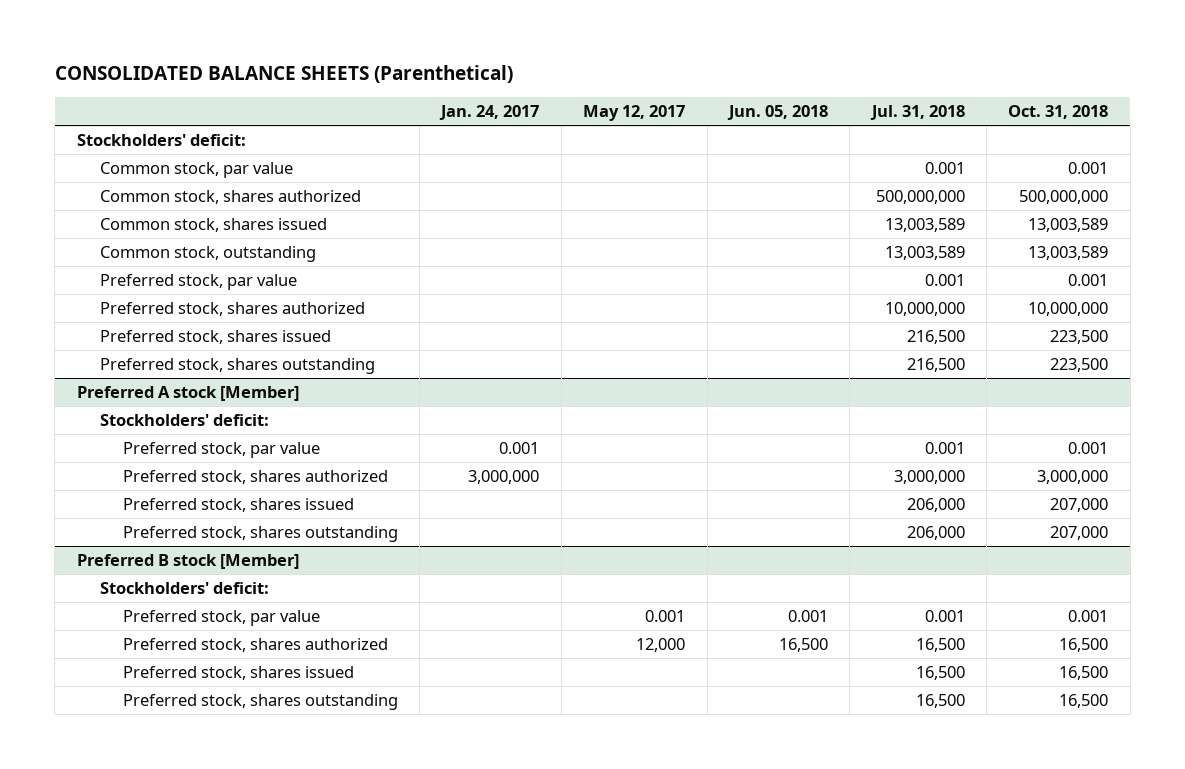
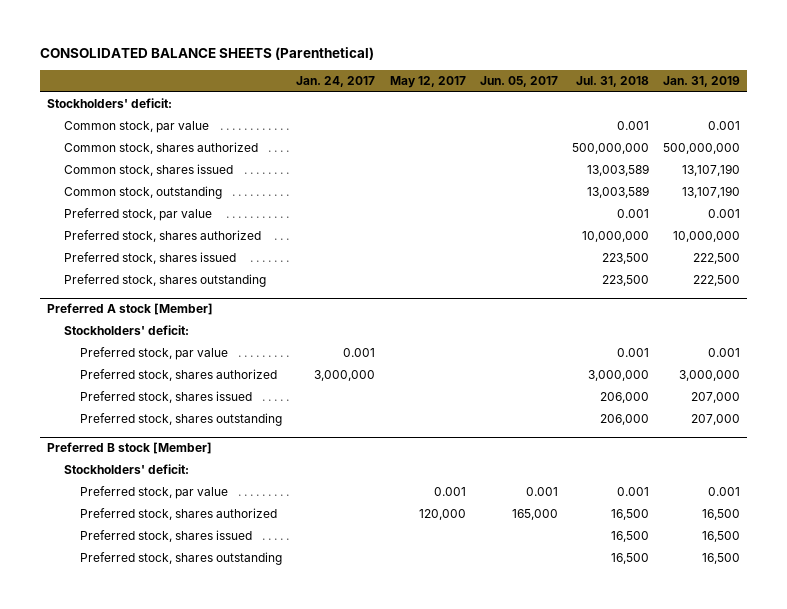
[726,105,828,121] Jun. 05, 2018 -> none
[1008,105,1109,120] Oct. 31, 2018 -> none
none -> [479,76,558,88] Jun. 05, 2017
none -> [662,76,740,88] Jan. 31, 2019
[906,330,965,345] 216,500 -> [601,253,649,265] 223,500
[906,358,965,373] 216,500 -> [601,275,649,287] 223,500
[636,638,686,653] 12,000 -> [418,509,466,521] 120,000

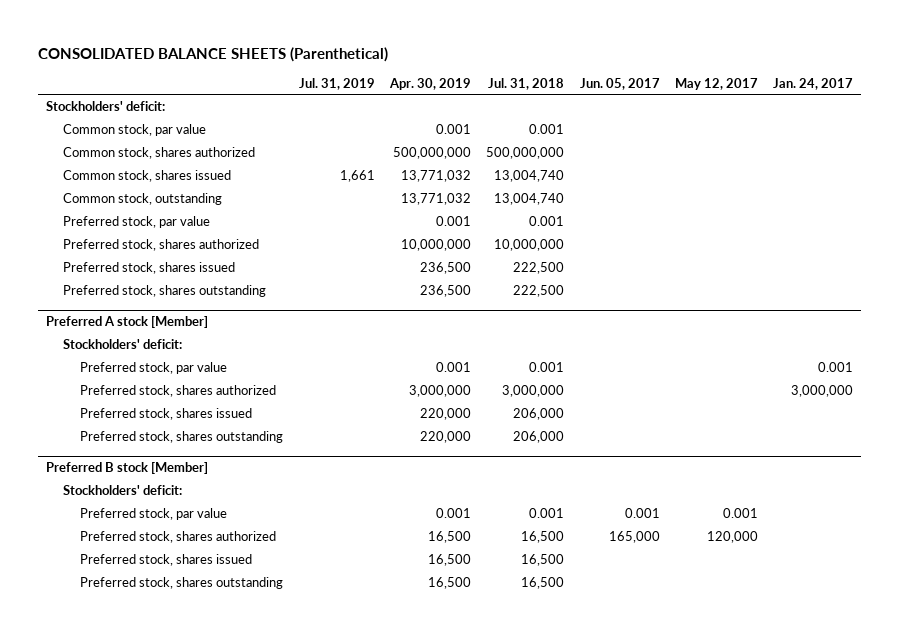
[662,76,740,88] Jan. 31, 2019 -> none
none -> [298,77,375,90] Jul. 31, 2019
none -> [388,77,471,90] Apr. 30, 2019
[586,164,649,177] 13,003,589 -> [494,170,565,183] 13,004,740
[586,186,649,199] 13,003,589 -> [494,193,565,206] 13,004,740
[601,253,649,265] 223,500 -> [513,262,565,275] 222,500
[601,275,649,287] 223,500 -> [513,285,565,298] 222,500

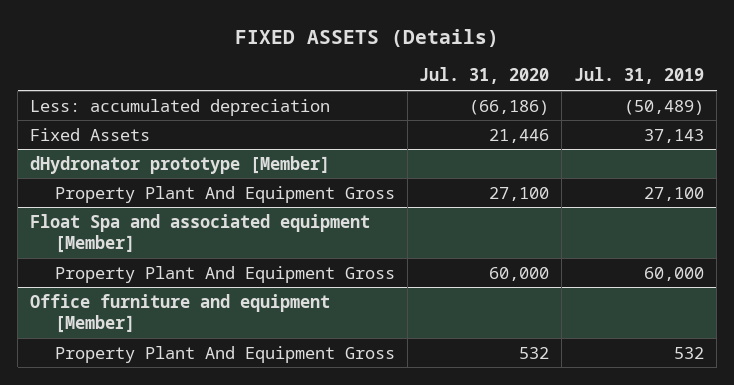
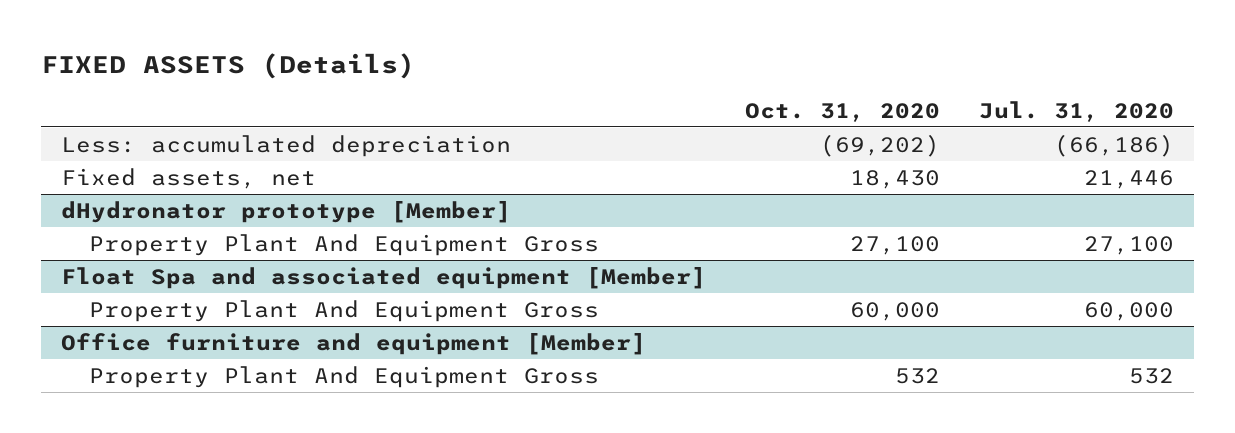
[574,67,705,85] Jul. 31, 2019 -> none
none -> [744,102,940,122] Oct. 31, 2020
[29,127,150,141] Fixed Assets -> [60,167,316,189] Fixed assets, net

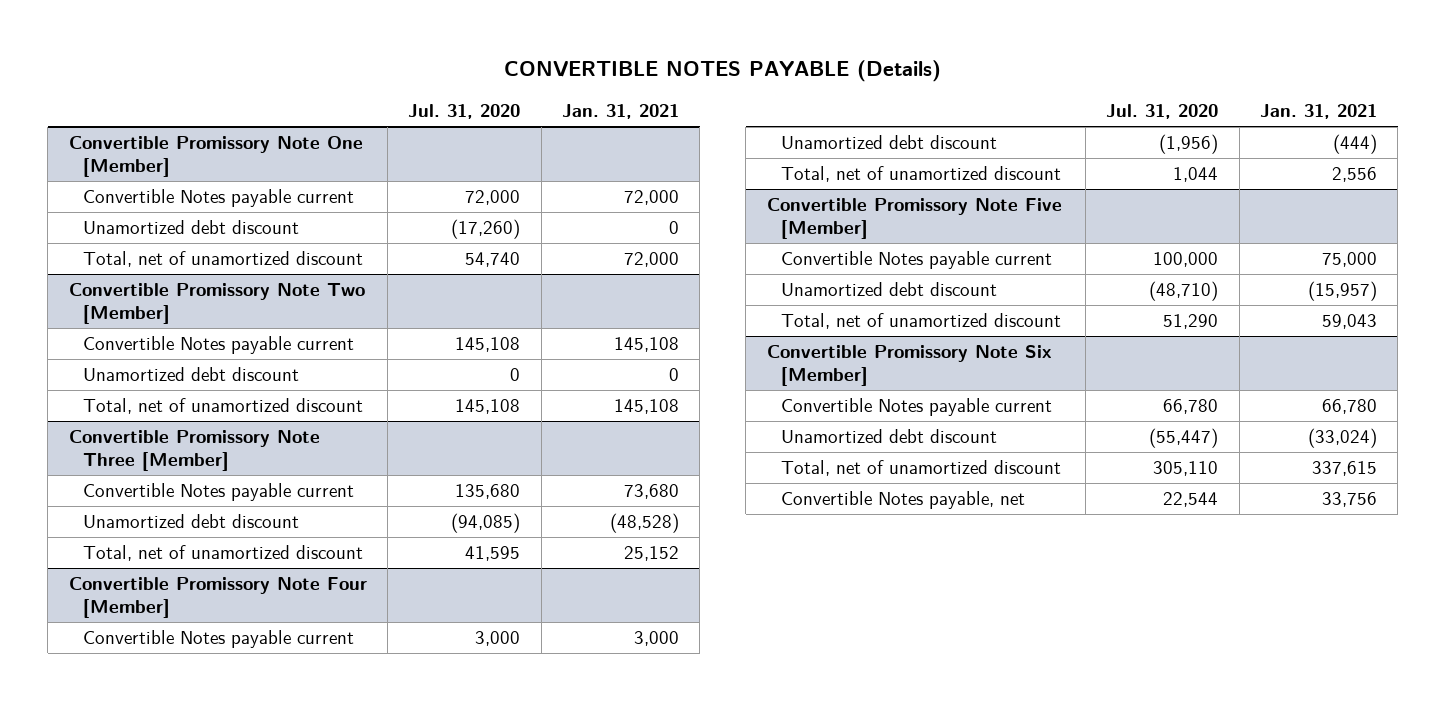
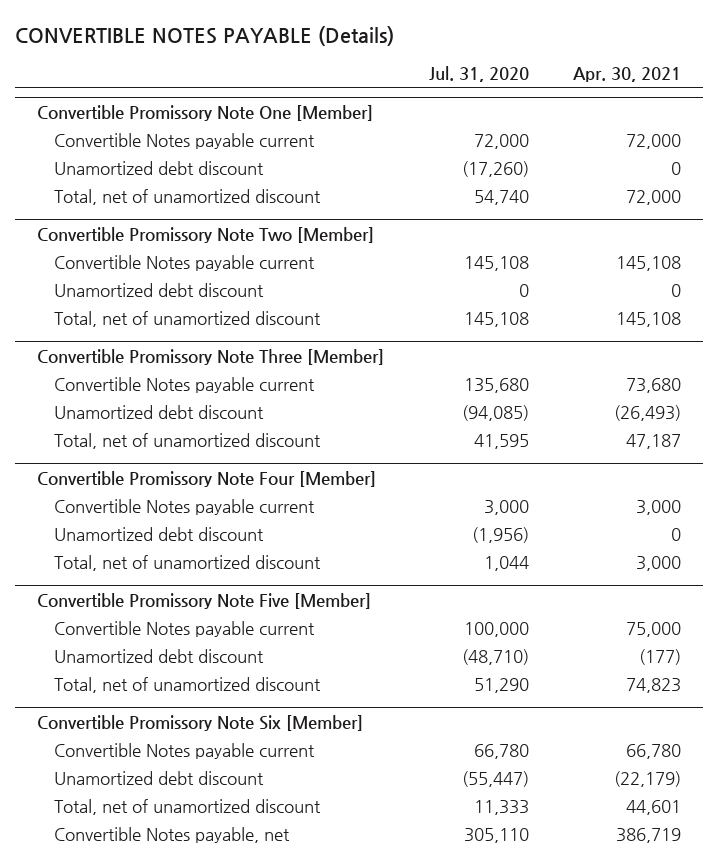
[562,103,680,119] Jan. 31, 2021 -> none
none -> [572,67,681,83] Apr. 30, 2021
[1153,461,1219,477] 305,110 -> [473,800,529,816] 11,333
[1163,492,1219,508] 22,544 -> [463,828,529,844] 305,110

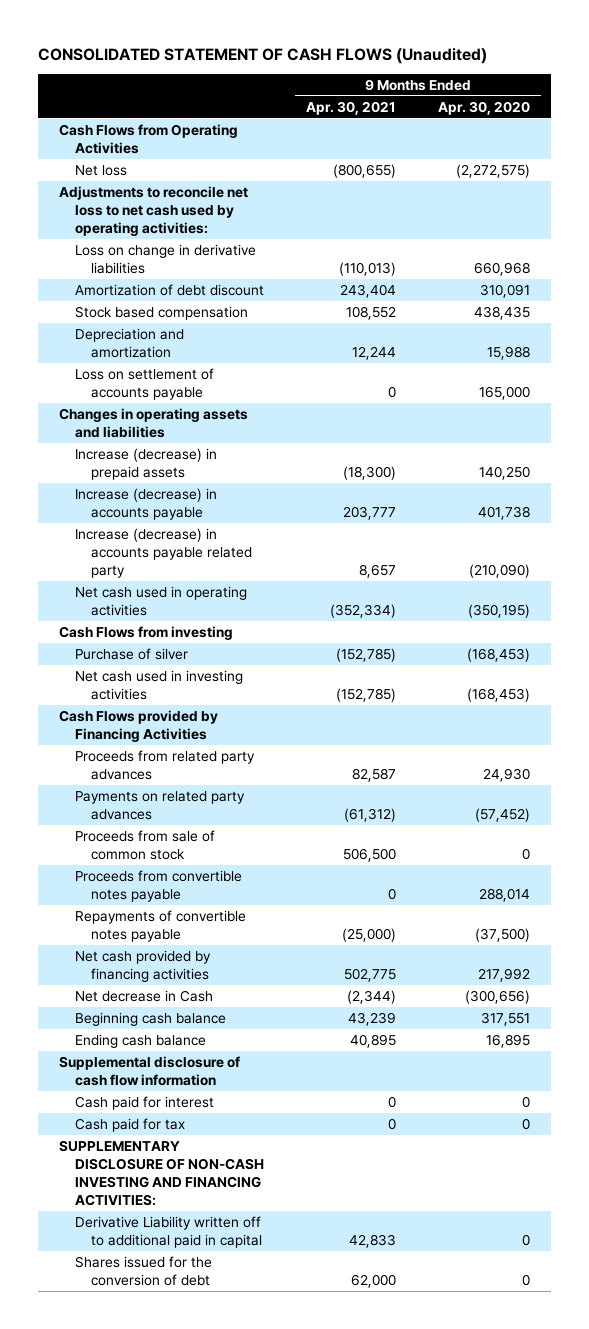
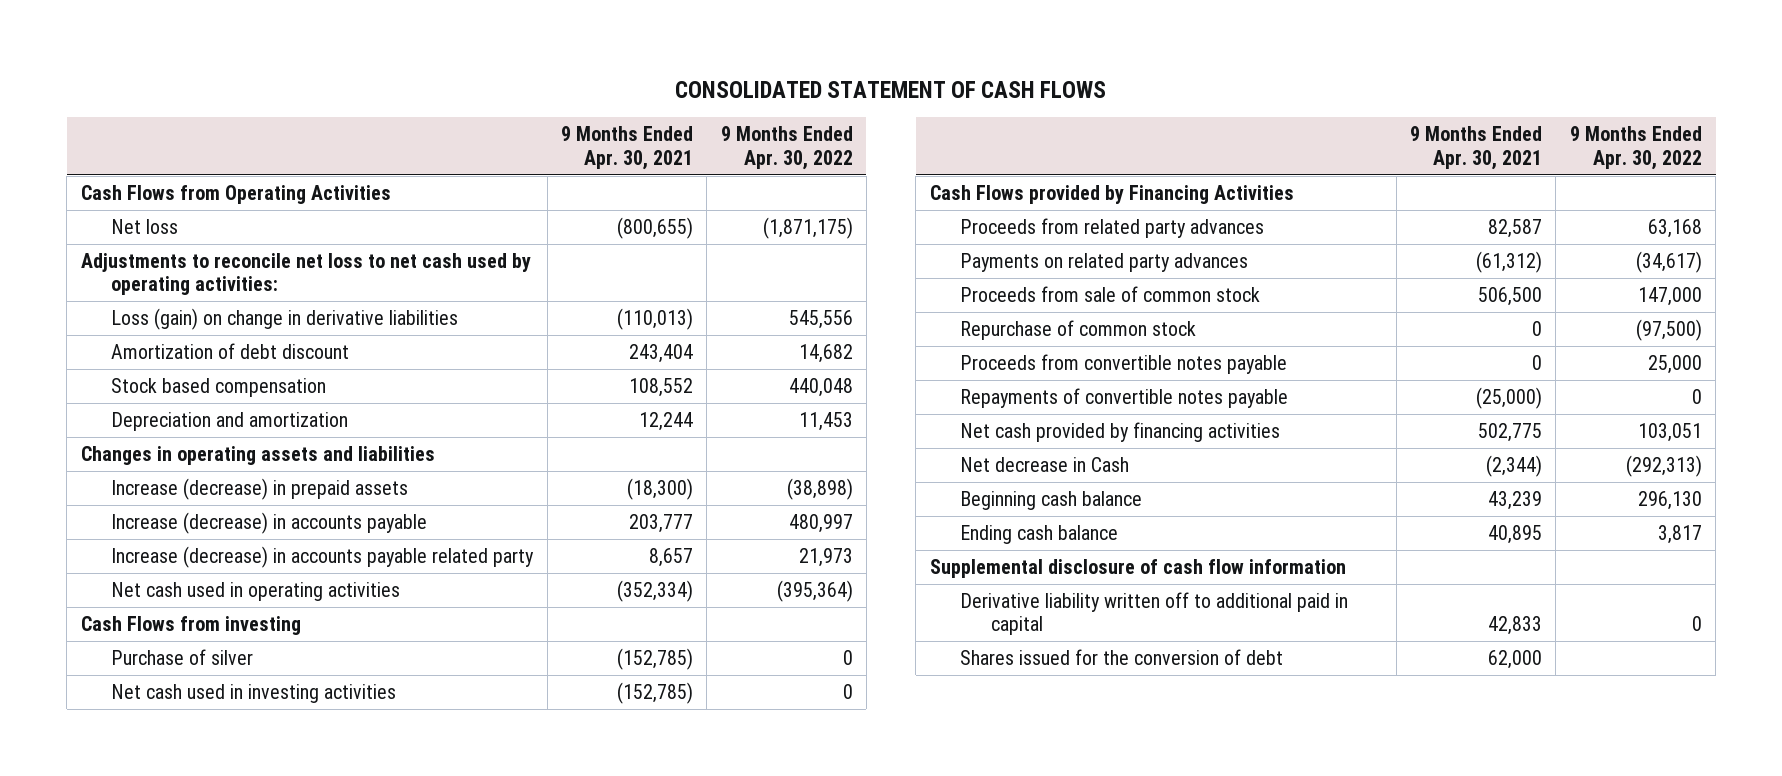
[37,47,487,64] CONSOLIDATED STATEMENT OF CASH FLOWS (Unaudited) -> [675,80,1107,98] CONSOLIDATED STATEMENT OF CASH FLOWS
[438,100,531,115] Apr. 30, 2020 -> none
none -> [720,126,853,170] 9 Months Ended Apr. 30, 2022
[74,244,256,274] Loss on change in derivative liabilities -> [111,308,459,331] Loss (gain) on change in derivative liabilities
[74,368,214,400] Loss on settlement of accounts payable -> none
none -> [960,320,1197,341] Repurchase of common stock
[74,1096,214,1111] Cash paid for interest -> none
[74,1118,185,1133] Cash paid for tax -> none
[58,1140,264,1206] SUPPLEMENTARY DISCLOSURE OF NON-CASH INVESTING AND FINANCING ACTIVITIES: -> none
[74,1216,262,1248] Derivative Liability written off to additional paid in capital -> [960,592,1349,636] Derivative liability written off to additional paid in capital

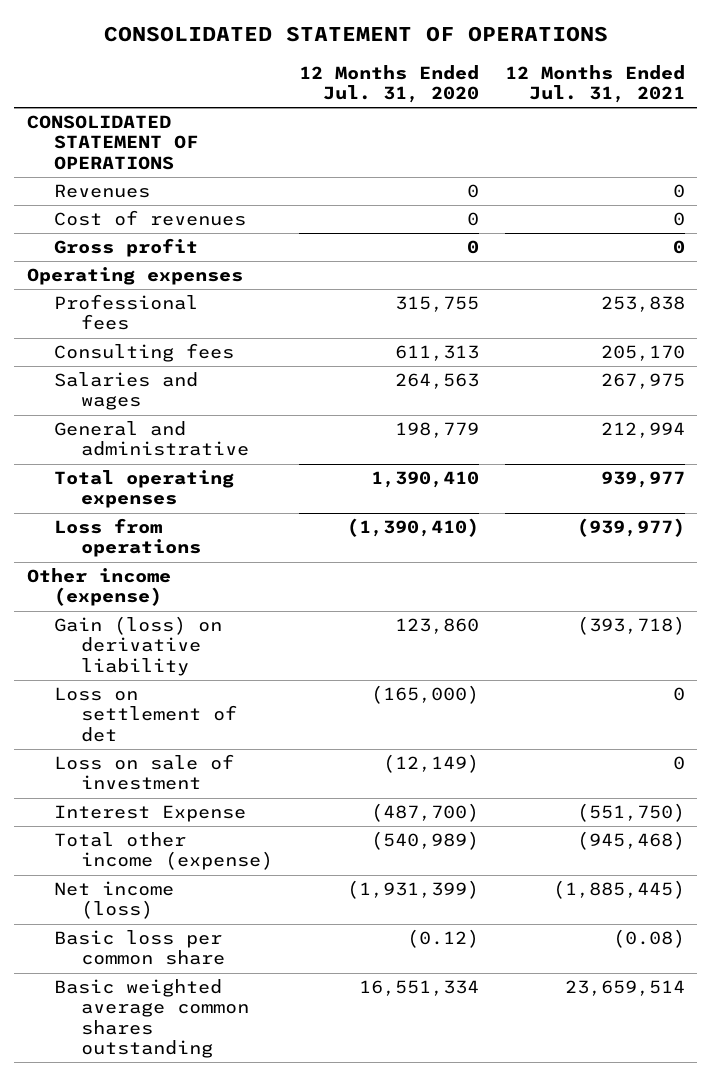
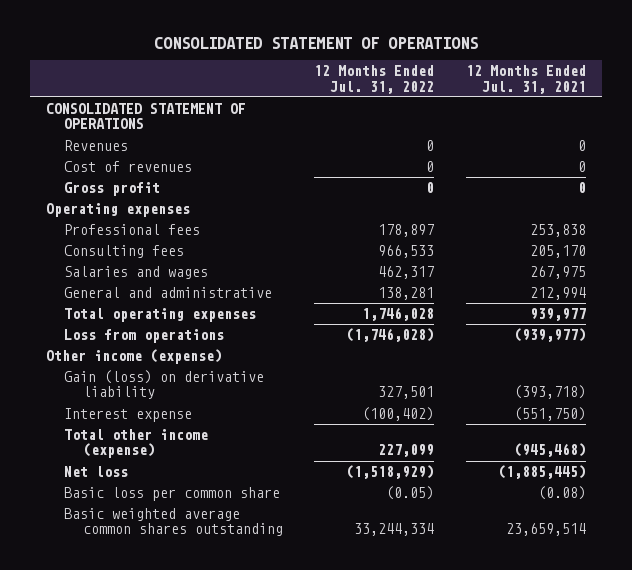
[298,64,479,104] 12 Months Ended Jul. 31, 2020 -> none
none -> [314,65,435,94] 12 Months Ended Jul. 31, 2022
[53,687,237,742] Loss on settlement of det -> none
[53,754,234,791] Loss on sale of investment -> none
[53,805,246,823] Interest Expense -> [64,408,193,423] Interest expense
[53,881,174,920] Net income (loss) -> [64,466,129,478] Net loss

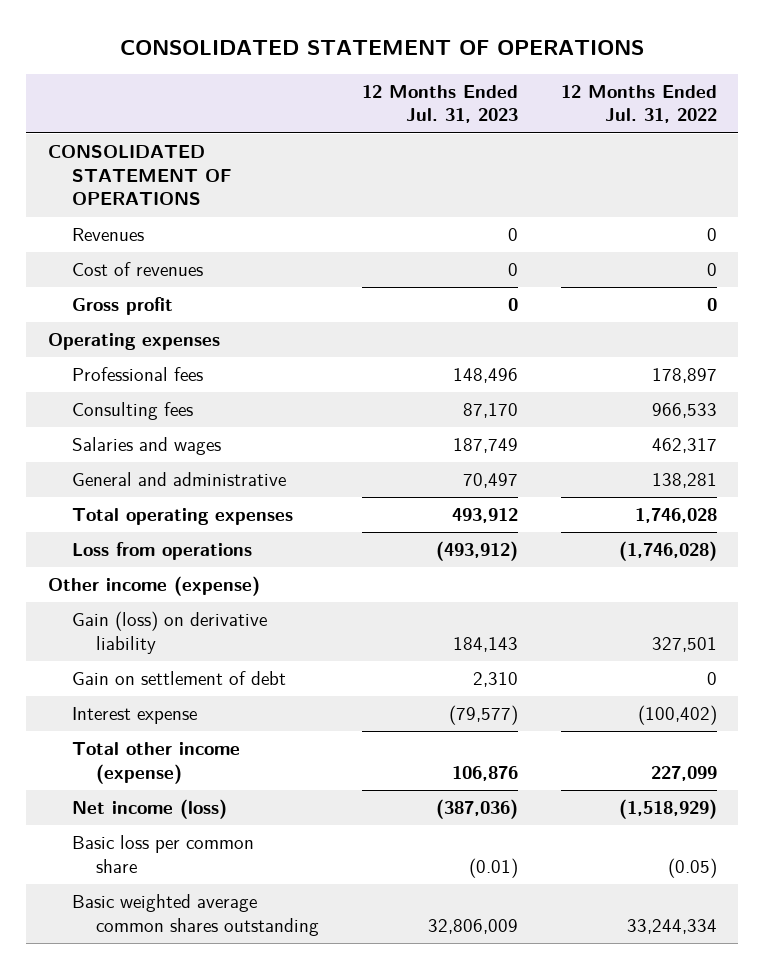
[465,65,586,94] 12 Months Ended Jul. 31, 2021 -> none
none -> [361,84,518,124] 12 Months Ended Jul. 31, 2023
none -> [71,671,286,686] Gain on settlement of debt
[64,466,129,478] Net loss -> [71,799,227,820] Net income (loss)

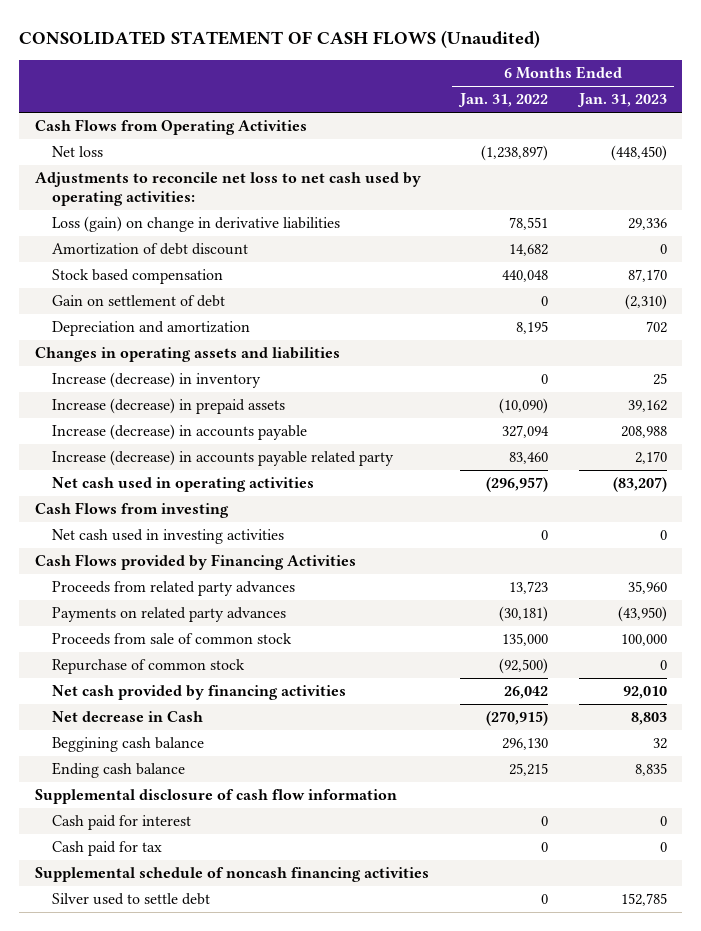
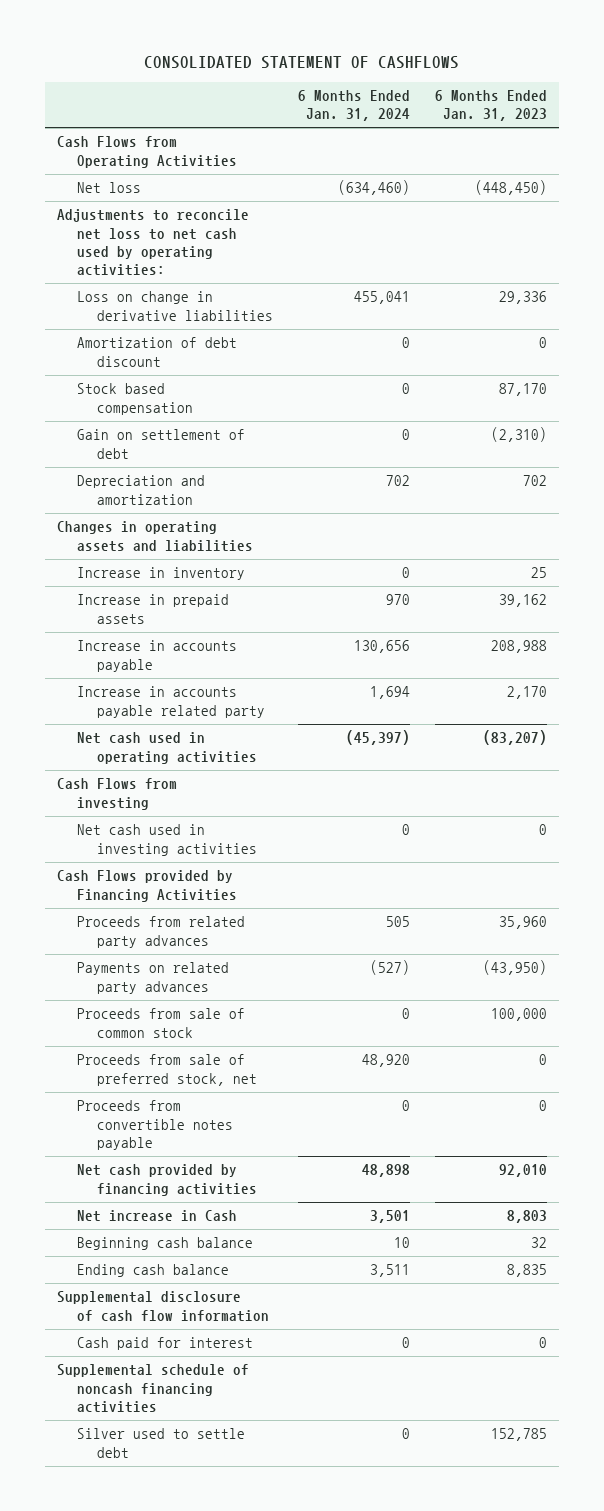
[19,29,541,48] CONSOLIDATED STATEMENT OF CASH FLOWS (Unaudited) -> [144,56,460,70] CONSOLIDATED STATEMENT OF CASHFLOWS
[457,93,548,108] Jan. 31, 2022 -> none
none -> [297,90,410,122] 6 Months Ended Jan. 31, 2024
[52,216,341,233] Loss (gain) on change in derivative liabilities -> [77,291,273,321] Loss on change in derivative liabilities
[52,398,286,415] Increase (decrease) in prepaid assets -> none
none -> [77,567,246,581] Increase in inventory
[52,372,262,389] Increase (decrease) in inventory -> [77,594,230,624] Increase in prepaid assets
[652,373,667,386] 25 -> [498,594,547,608] 39,162
[52,424,308,441] Increase (decrease) in accounts payable -> [77,640,238,672] Increase in accounts payable
[52,450,395,467] Increase (decrease) in accounts payable related party -> [77,686,265,718] Increase in accounts payable related party
[52,659,246,675] Repurchase of common stock -> none
none -> [77,1054,257,1086] Proceeds from sale of preferred stock, net
none -> [77,1100,233,1150] Proceeds from convertible notes payable
[52,711,204,723] Net decrease in Cash -> [77,1210,238,1223] Net increase in Cash
[52,737,205,753] Beggining cash balance -> [77,1237,254,1251] Beginning cash balance
[52,841,163,857] Cash paid for tax -> none

